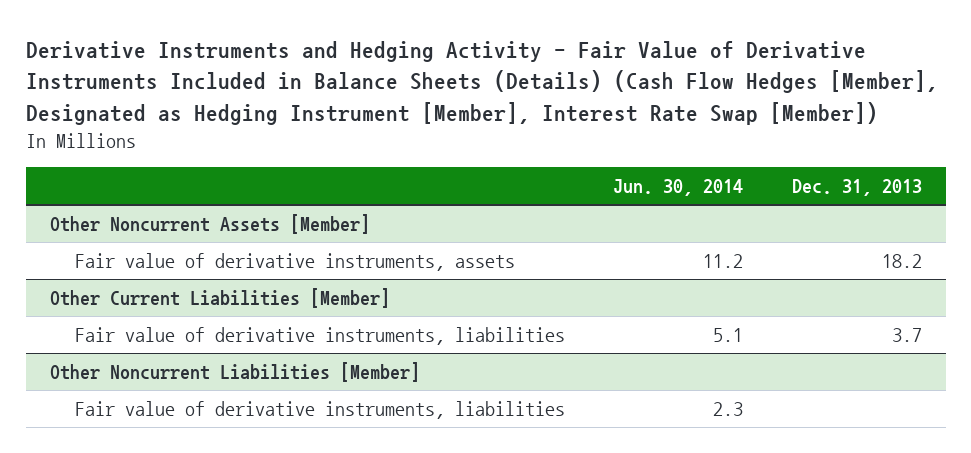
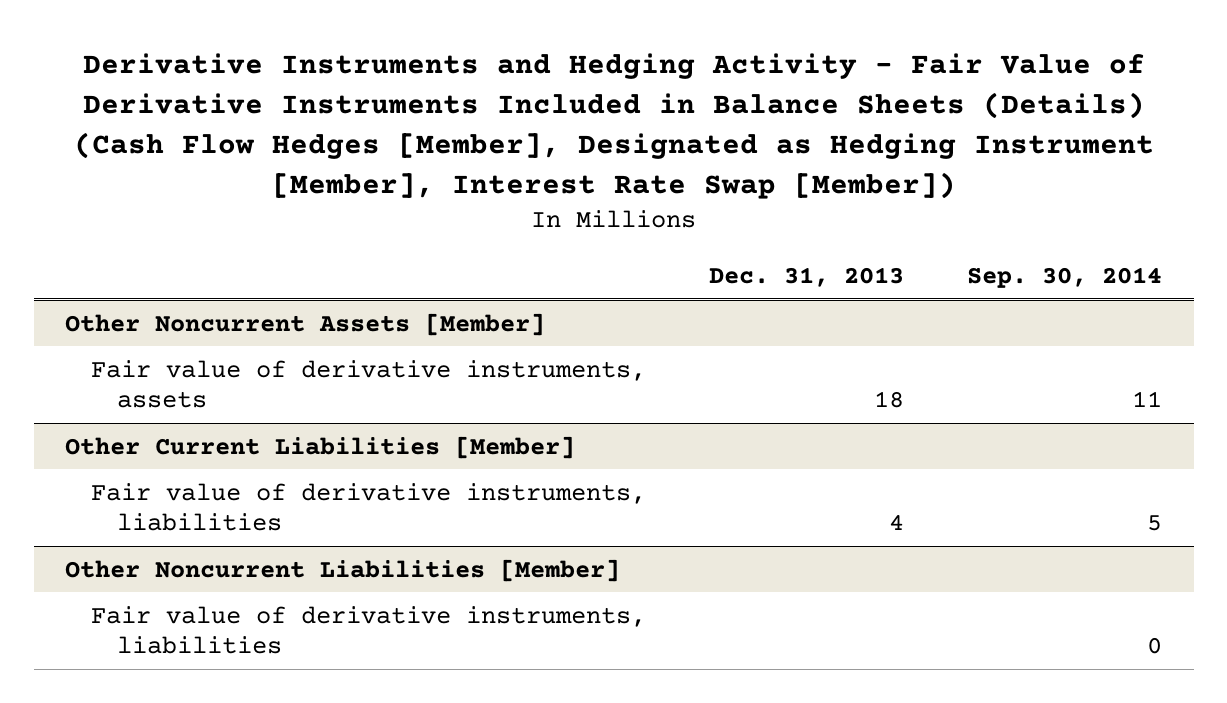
[613,179,744,197] Jun. 30, 2014 -> none
none -> [966,267,1162,289] Sep. 30, 2014
[881,254,922,269] 18.2 -> [873,391,904,409] 18
[891,328,922,343] 3.7 -> [888,514,904,531] 4

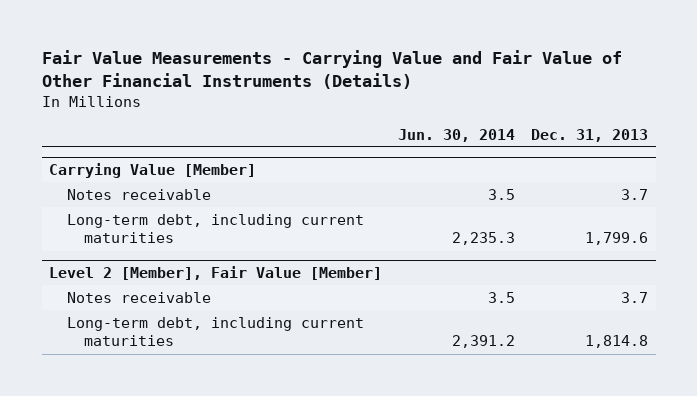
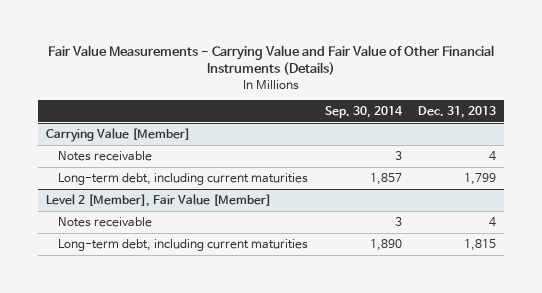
[398,128,516,142] Jun. 30, 2014 -> none
none -> [324,105,403,118] Sep. 30, 2014
[620,188,648,200] 3.7 -> [488,151,496,162] 4
[584,232,648,246] 1,799.6 -> [463,173,496,186] 1,799
[620,291,648,303] 3.7 -> [488,217,496,228] 4
[584,335,648,349] 1,814.8 -> [463,239,496,252] 1,815

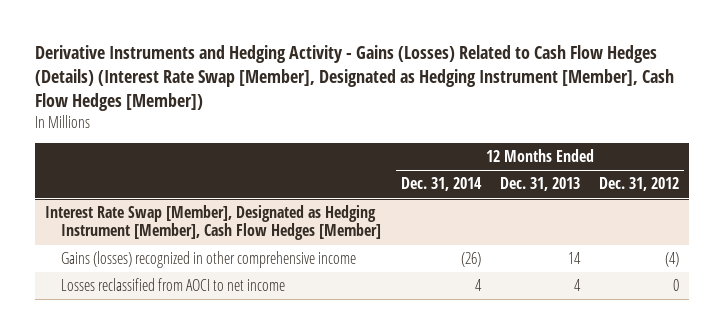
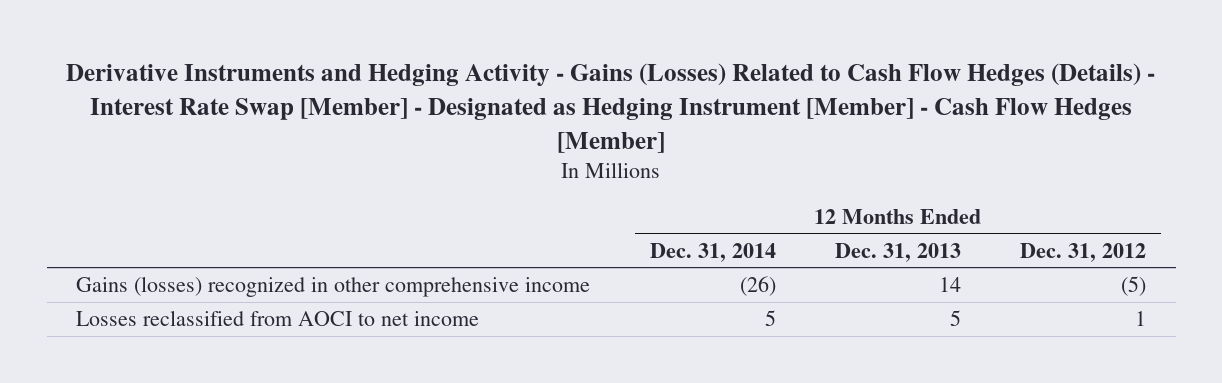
[35,45,675,111] Derivative Instruments and Hedging Activity - Gains (Losses) Related to Cash Flow Hedges (Details) (Interest Rate Swap [Member], Designated as Hedging Instrument [Member], Cash Flow Hedges [Member]) -> [66,62,1156,153] Derivative Instruments and Hedging Activity - Gains (Losses) Related to Cash Flow Hedges (Details) - Interest Rate Swap [Member] - Designated as Hedging Instrument [Member] - Cash Flow Hedges [Member]
[45,205,382,241] Interest Rate Swap [Member], Designated as Hedging Instrument [Member], Cash Flow Hedges [Member] -> none
[665,252,680,268] (4) -> [1121,276,1147,297] (5)
[474,279,482,292] 4 -> [764,310,776,327] 5
[574,279,582,292] 4 -> [949,310,961,327] 5
[673,279,680,292] 0 -> [1135,311,1147,327] 1

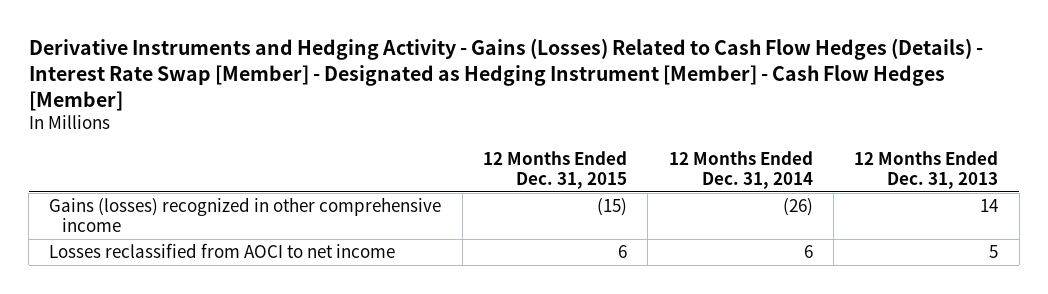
[1020,242,1147,262] Dec. 31, 2012 -> none
none -> [482,151,627,189] 12 Months Ended Dec. 31, 2015
[764,310,776,327] 5 -> [803,245,813,259] 6

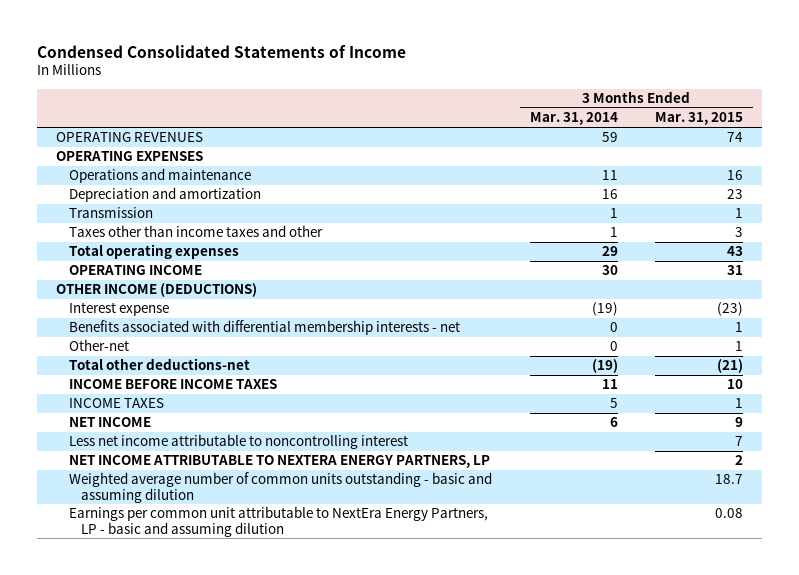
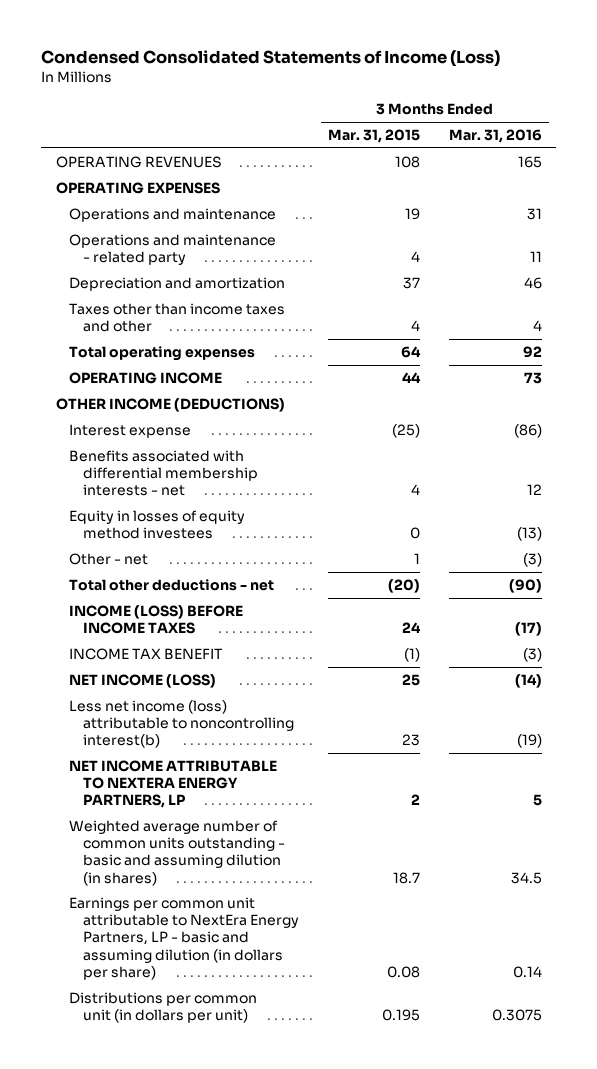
[37,44,407,58] Condensed Consolidated Statements of Income -> [41,50,501,68] Condensed Consolidated Statements of Income (Loss)
[529,112,618,126] Mar. 31, 2014 -> none
none -> [448,129,542,144] Mar. 31, 2016
[727,132,744,143] 74 -> [394,155,420,168] 108
[68,207,153,219] Transmission -> none
[727,170,744,181] 16 -> [404,207,420,220] 19
none -> [69,233,277,266] Operations and maintenance - related party
[727,189,744,200] 23 -> [402,276,420,289] 37
[735,227,744,238] 3 -> [410,320,420,332] 4
[727,246,744,257] 43 -> [400,345,421,358] 64
[727,265,744,276] 31 -> [401,371,421,383] 44
[717,302,744,317] (23) -> [391,423,420,438] (25)
[735,322,744,333] 1 -> [410,484,420,496] 4
none -> [69,509,246,540] Equity in losses of equity method investees
[68,339,129,352] Other-net -> [69,552,149,565] Other - net
[68,358,250,371] Total other deductions-net -> [69,578,275,591] Total other deductions - net
[717,359,744,374] (21) -> [387,578,420,593] (20)
[68,379,277,390] INCOME BEFORE INCOME TAXES -> [69,604,244,635] INCOME (LOSS) BEFORE INCOME TAXES
[727,379,744,390] 10 -> [401,622,421,634] 24
[68,398,164,409] INCOME TAXES -> [69,647,223,660] INCOME TAX BENEFIT
[735,398,744,409] 1 -> [403,647,420,662] (1)
[68,417,151,428] NET INCOME -> [69,673,217,688] NET INCOME (LOSS)
[735,417,744,428] 9 -> [401,673,420,686] 25
[68,434,408,450] Less net income attributable to noncontrolling interest -> [69,699,294,749] Less net income (loss) attributable to noncontrolling interest(b)
[735,436,744,447] 7 -> [401,734,420,747] 23
[68,472,492,503] Weighted average number of common units outstanding - basic and assuming dilution -> [69,819,285,886] Weighted average number of common units outstanding - basic and assuming dilution (in shares)
[68,506,488,537] Earnings per common unit attributable to NextEra Energy Partners, LP - basic and assuming dilution -> [69,896,299,980] Earnings per common unit attributable to NextEra Energy Partners, LP - basic and assuming dilution (in dollars per share)
none -> [69,991,258,1024] Distributions per common unit (in dollars per unit)

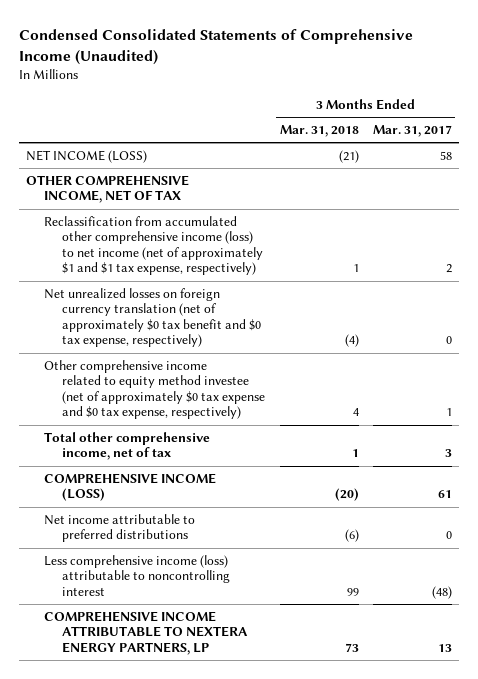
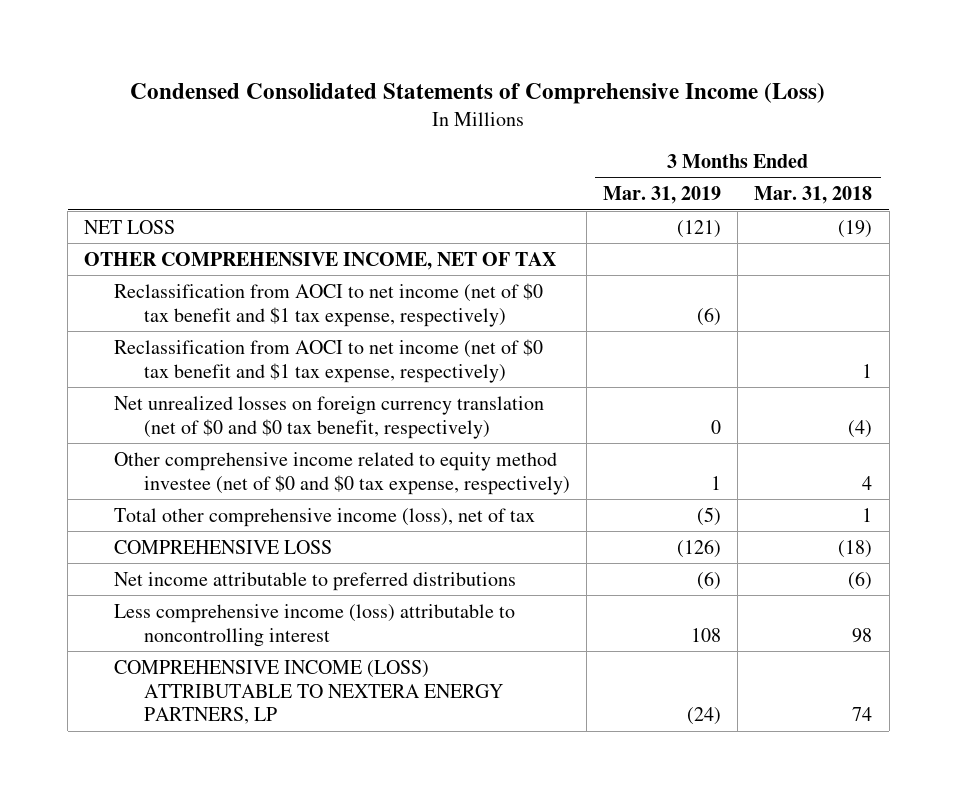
[18,28,413,65] Condensed Consolidated Statements of Comprehensive Income (Unaudited) -> [130,82,826,104] Condensed Consolidated Statements of Comprehensive Income (Loss)
[372,125,452,138] Mar. 31, 2017 -> none
none -> [603,186,722,205] Mar. 31, 2019
[25,149,147,163] NET INCOME (LOSS) -> [84,219,176,234] NET LOSS
[338,149,359,163] (21) -> [838,219,873,238] (19)
none -> [114,282,544,327] Reclassification from AOCI to net income (net of $0 tax benefit and $1 tax expense, respectively)
[44,215,264,276] Reclassification from accumulated other comprehensive income (loss) to net income (net of approximately $1 and $1 tax expense, respectively) -> [114,338,544,383] Reclassification from AOCI to net income (net of $0 tax benefit and $1 tax expense, respectively)
[44,287,262,348] Net unrealized losses on foreign currency translation (net of approximately $0 tax benefit and $0 tax expense, respectively) -> [114,395,545,439] Net unrealized losses on foreign currency translation (net of $0 and $0 tax benefit, respectively)
[44,359,266,420] Other comprehensive income related to equity method investee (net of approximately $0 tax expense and $0 tax expense, respectively) -> [114,451,570,495] Other comprehensive income related to equity method investee (net of $0 and $0 tax expense, respectively)
[44,431,211,461] Total other comprehensive income, net of tax -> [114,507,536,527] Total other comprehensive income (loss), net of tax
[44,472,217,502] COMPREHENSIVE INCOME (LOSS) -> [114,539,333,554] COMPREHENSIVE LOSS
[334,488,359,502] (20) -> [838,539,873,558] (18)
[346,587,359,596] 99 -> [852,627,873,643] 98
[44,610,249,655] COMPREHENSIVE INCOME ATTRIBUTABLE TO NEXTERA ENERGY PARTNERS, LP -> [114,659,504,725] COMPREHENSIVE INCOME (LOSS) ATTRIBUTABLE TO NEXTERA ENERGY PARTNERS, LP
[344,642,359,652] 73 -> [852,707,873,722] 74

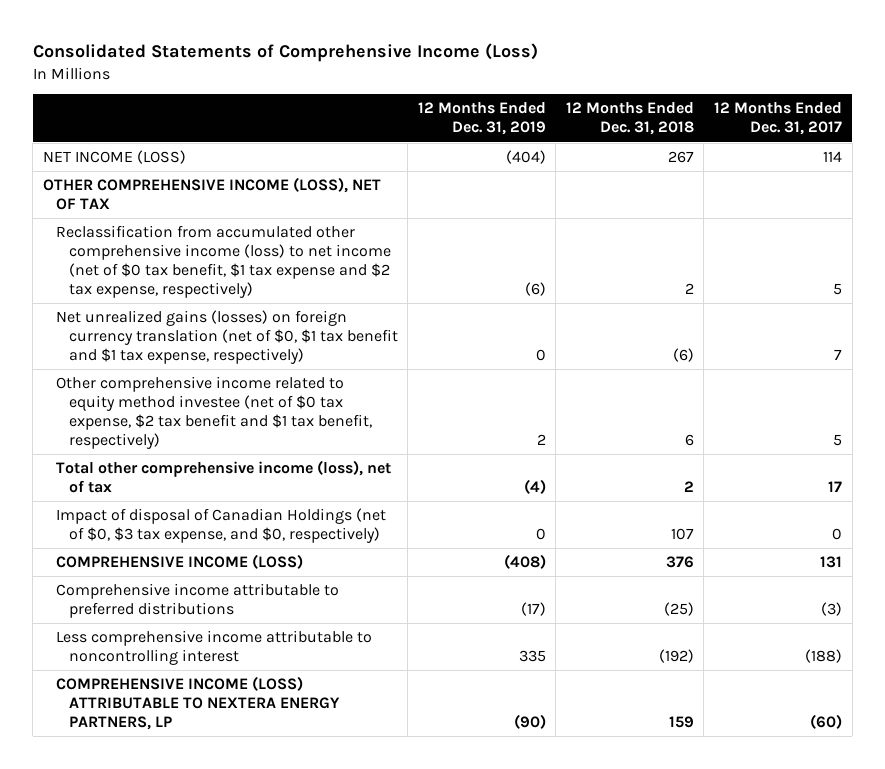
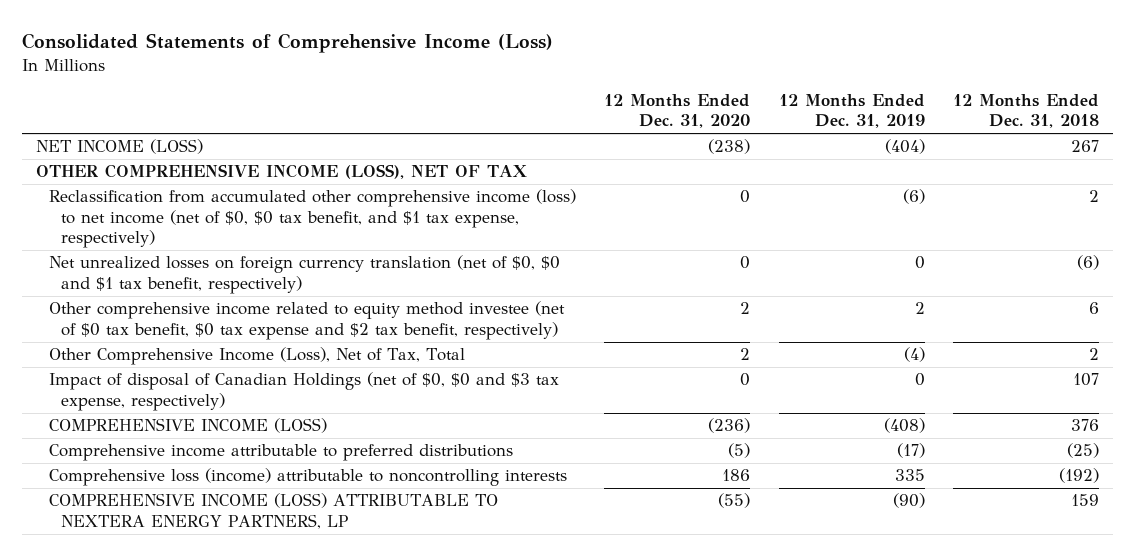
[713,102,842,136] 12 Months Ended Dec. 31, 2017 -> none
none -> [604,93,751,129] 12 Months Ended Dec. 31, 2020
[55,225,391,298] Reclassification from accumulated other comprehensive income (loss) to net income (net of $0 tax benefit, $1 tax expense and $2 tax expense, respectively) -> [48,189,576,249] Reclassification from accumulated other comprehensive income (loss) to net income (net of $0, $0 tax benefit, and $1 tax expense, respectively)
[55,310,398,365] Net unrealized gains (losses) on foreign currency translation (net of $0, $1 tax benefit and $1 tax expense, respectively) -> [48,255,560,294] Net unrealized losses on foreign currency translation (net of $0, $0 and $1 tax benefit, respectively)
[55,376,372,449] Other comprehensive income related to equity method investee (net of $0 tax expense, $2 tax benefit and $1 tax benefit, respectively) -> [48,301,565,340] Other comprehensive income related to equity method investee (net of $0 tax benefit, $0 tax expense and $2 tax benefit, respectively)
[55,460,391,494] Total other comprehensive income (loss), net of tax -> [48,347,465,366] Other Comprehensive Income (Loss), Net of Tax, Total
[55,508,386,544] Impact of disposal of Canadian Holdings (net of $0, $3 tax expense, and $0, respectively) -> [48,372,559,411] Impact of disposal of Canadian Holdings (net of $0, $0 and $3 tax expense, respectively)
[55,630,372,666] Less comprehensive income attributable to noncontrolling interest -> [48,468,567,487] Comprehensive loss (income) attributable to noncontrolling interests

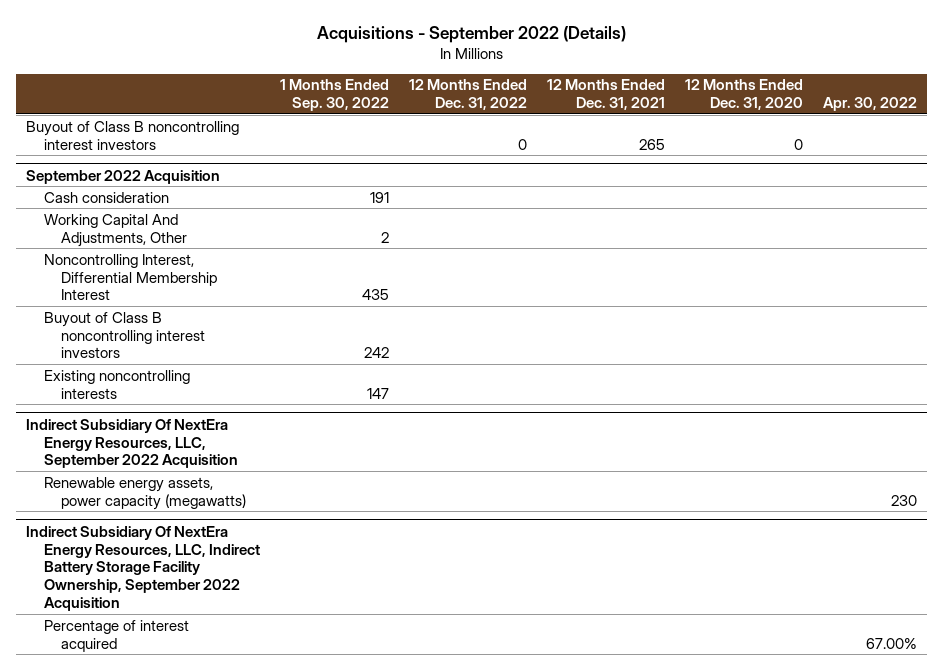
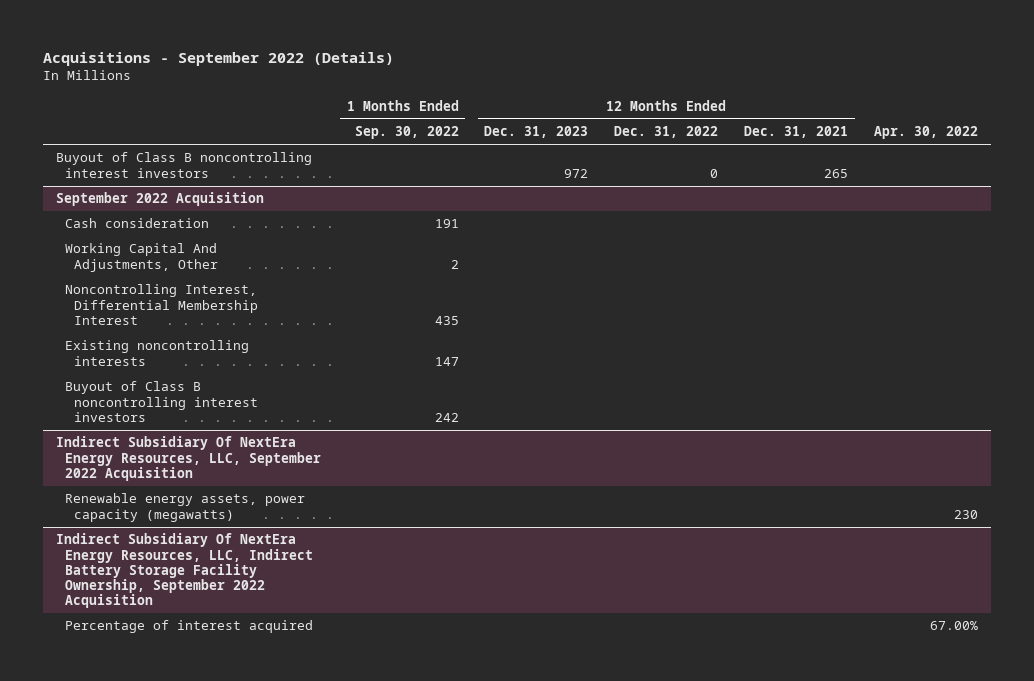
[685,79,804,111] 12 Months Ended Dec. 31, 2020 -> none
none -> [484,126,589,139] Dec. 31, 2023
[43,311,206,359] Buyout of Class B noncontrolling interest investors -> [64,381,258,422] Buyout of Class B noncontrolling interest investors

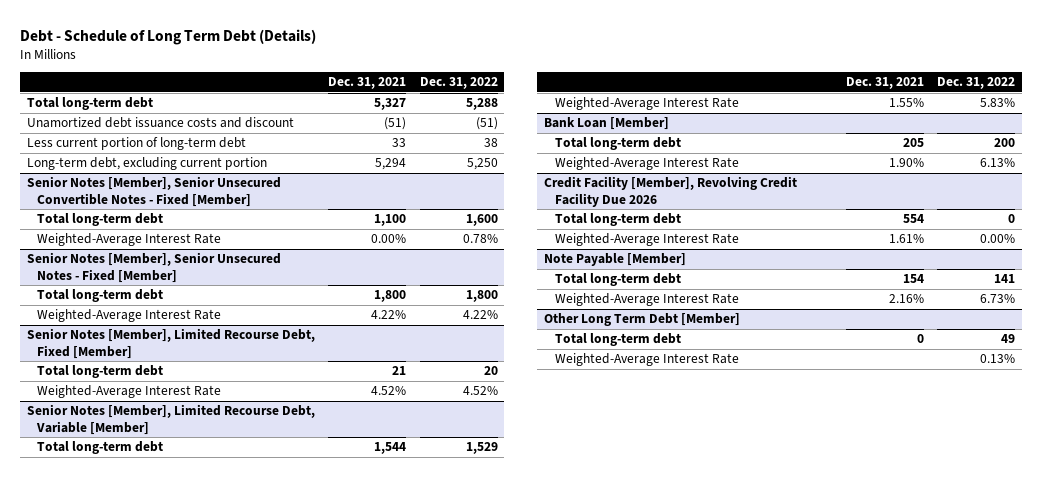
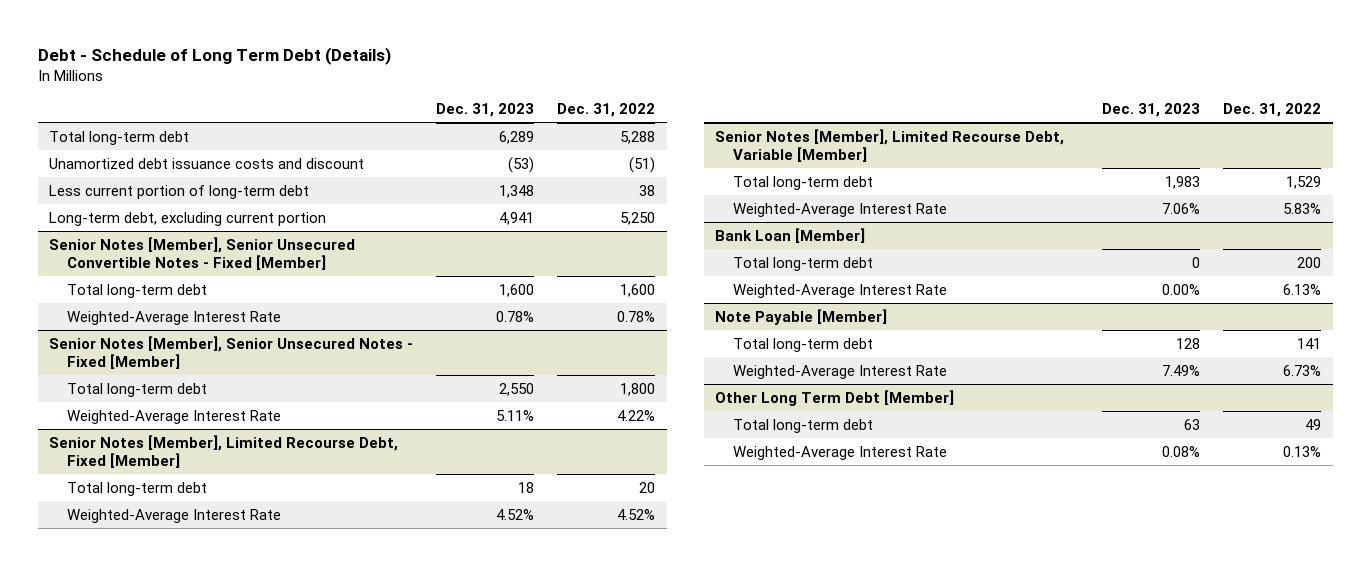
[328,77,407,90] Dec. 31, 2021 -> none
none -> [436,103,535,118] Dec. 31, 2023
[544,176,798,207] Credit Facility [Member], Revolving Credit Facility Due 2026 -> none
[554,213,681,227] Total long-term debt -> none
[554,233,739,247] Weighted-Average Interest Rate -> none

